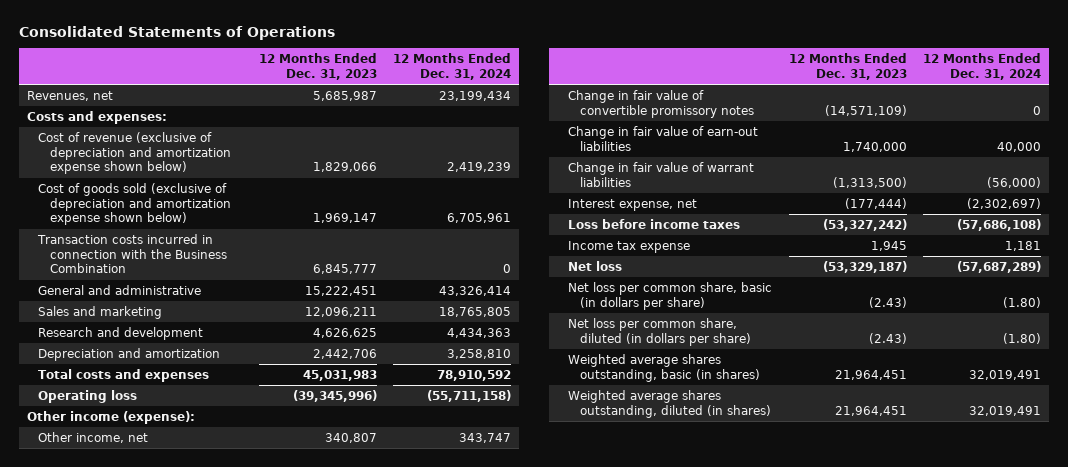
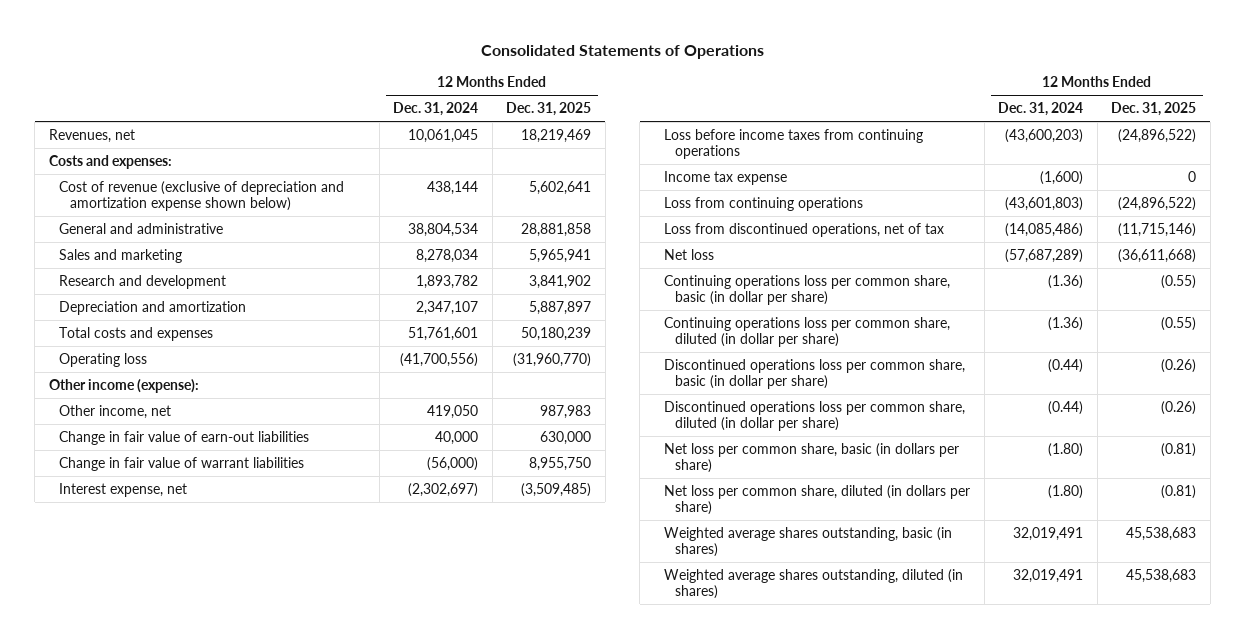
[258,53,377,80] 12 Months Ended Dec. 31, 2023 -> none
none -> [506,102,592,117] Dec. 31, 2025
[439,90,512,101] 23,199,434 -> [408,128,479,143] 10,061,045
[38,182,231,226] Cost of goods sold (exclusive of depreciation and amortization expense shown below) -> none
[37,233,227,274] Transaction costs incurred in connection with the Business Combination -> none
[447,162,512,173] 2,419,239 -> [427,180,479,195] 438,144
[439,285,512,296] 43,326,414 -> [408,222,479,237] 38,804,534
[439,306,512,317] 18,765,805 -> [416,248,479,263] 8,278,034
[447,327,512,338] 4,434,363 -> [416,274,479,289] 1,893,782
[447,348,512,359] 3,258,810 -> [416,300,479,315] 2,347,107
[437,369,512,381] 78,910,592 -> [408,326,479,341] 51,761,601
[427,389,512,402] (55,711,158) -> [400,352,479,367] (41,700,556)
[568,89,754,118] Change in fair value of convertible promissory notes -> none
[459,432,512,443] 343,747 -> [427,404,479,419] 419,050
[568,218,741,229] Loss before income taxes -> [664,128,924,159] Loss before income taxes from continuing operations
[957,218,1042,231] (57,686,108) -> [1005,128,1084,143] (43,600,203)
[1005,240,1042,251] 1,181 -> [1040,170,1084,185] (1,600)
none -> [664,196,864,211] Loss from continuing operations
none -> [664,222,945,237] Loss from discontinued operations, net of tax
none -> [664,274,951,305] Continuing operations loss per common share, basic (in dollar per share)
none -> [664,316,951,347] Continuing operations loss per common share, diluted (in dollar per share)
none -> [664,358,966,389] Discontinued operations loss per common share, basic (in dollar per share)
none -> [664,400,966,431] Discontinued operations loss per common share, diluted (in dollar per share)

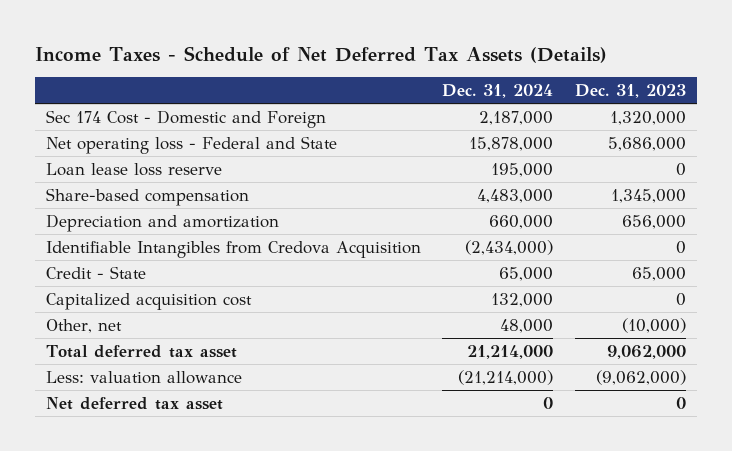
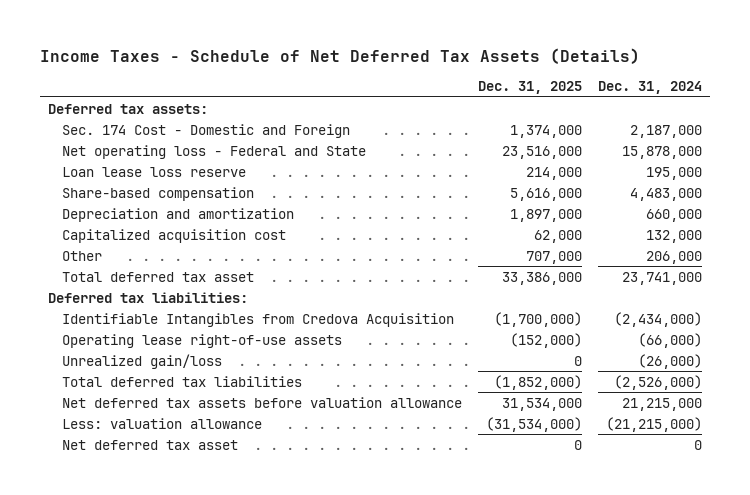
[575,84,687,99] Dec. 31, 2023 -> none
none -> [477,81,582,95] Dec. 31, 2025
none -> [48,103,209,114] Deferred tax assets:
[45,109,326,128] Sec 174 Cost - Domestic and Foreign -> [61,123,350,138] Sec. 174 Cost - Domestic and Foreign
[45,265,146,279] Credit - State -> none
[45,318,122,333] Other, net -> [61,250,102,261] Other
[500,318,554,333] 48,000 -> [645,250,702,264] 206,000
[467,344,554,359] 21,214,000 -> [621,271,702,285] 23,741,000
none -> [48,291,249,303] Deferred tax liabilities:
[45,240,421,258] Identifiable Intangibles from Credova Acquisition -> [61,312,454,327] Identifiable Intangibles from Credova Acquisition
none -> [61,333,342,348] Operating lease right-of-use assets
none -> [61,353,222,369] Unrealized gain/loss
none -> [61,375,302,387] Total deferred tax liabilities
none -> [61,396,462,408] Net deferred tax assets before valuation allowance
[458,369,554,385] (21,214,000) -> [605,416,702,432] (21,215,000)

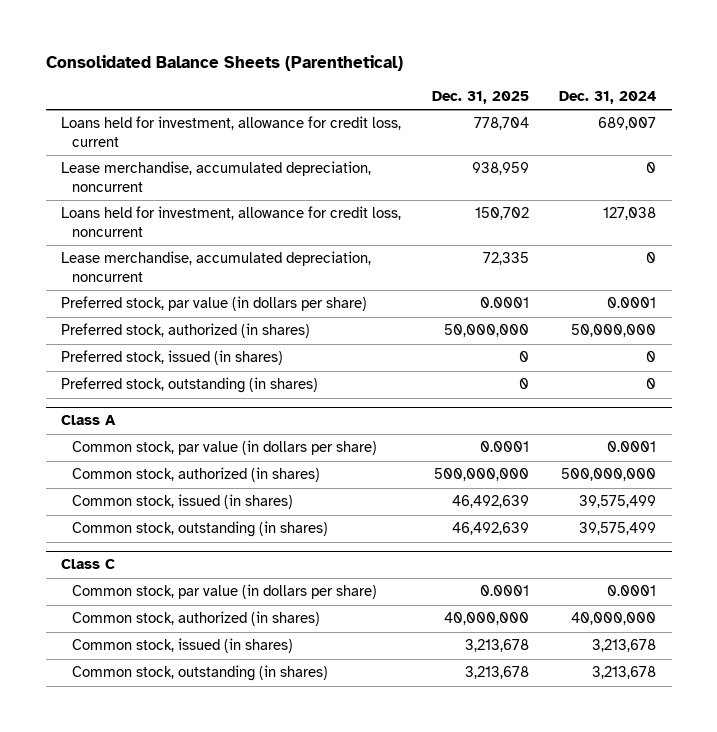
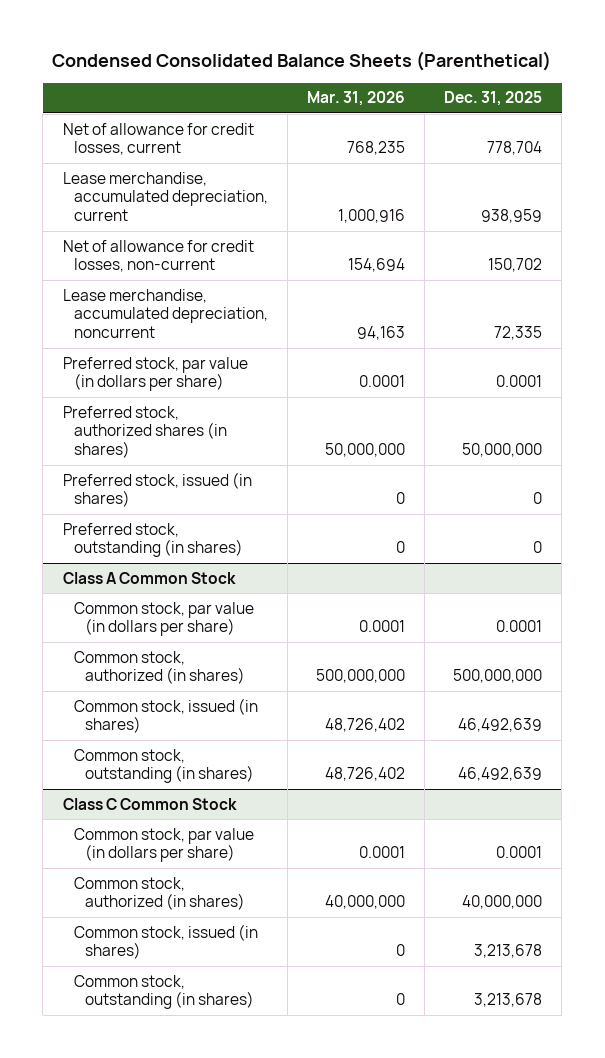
[45,54,403,71] Consolidated Balance Sheets (Parenthetical) -> [52,51,552,72] Condensed Consolidated Balance Sheets (Parenthetical)
[559,90,657,104] Dec. 31, 2024 -> none
none -> [306,91,405,107] Mar. 31, 2026
[61,116,402,147] Loans held for investment, allowance for credit loss, current -> [62,122,254,156] Net of allowance for credit losses, current
[61,161,372,192] Lease merchandise, accumulated depreciation, noncurrent -> [62,171,268,222] Lease merchandise, accumulated depreciation, current
[61,206,402,237] Loans held for investment, allowance for credit loss, noncurrent -> [62,239,254,273] Net of allowance for credit losses, non-current
[61,323,311,339] Preferred stock, authorized (in shares) -> [62,405,227,459] Preferred stock, authorized shares (in shares)
[61,415,117,426] Class A -> [62,571,236,584] Class A Common Stock
[61,559,116,570] Class C -> [62,797,237,810] Class C Common Stock

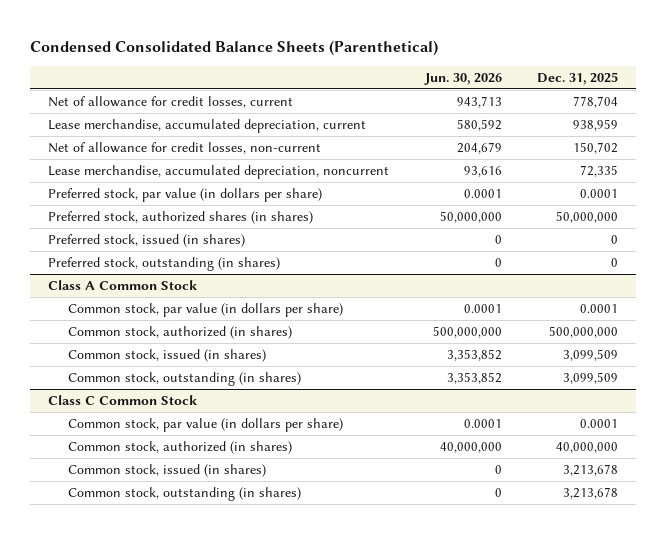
[306,91,405,107] Mar. 31, 2026 -> none
none -> [423,72,502,85] Jun. 30, 2026
[458,718,543,733] 46,492,639 -> [563,349,619,362] 3,099,509
[458,767,543,782] 46,492,639 -> [563,372,619,385] 3,099,509

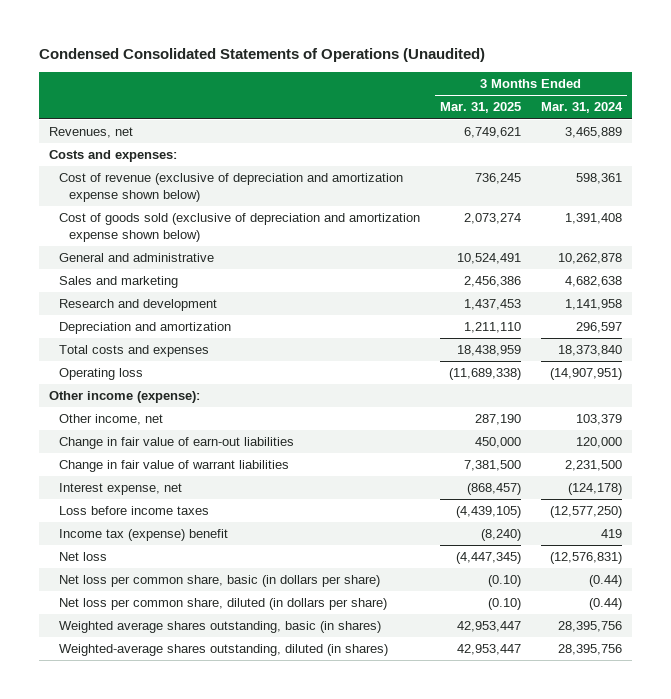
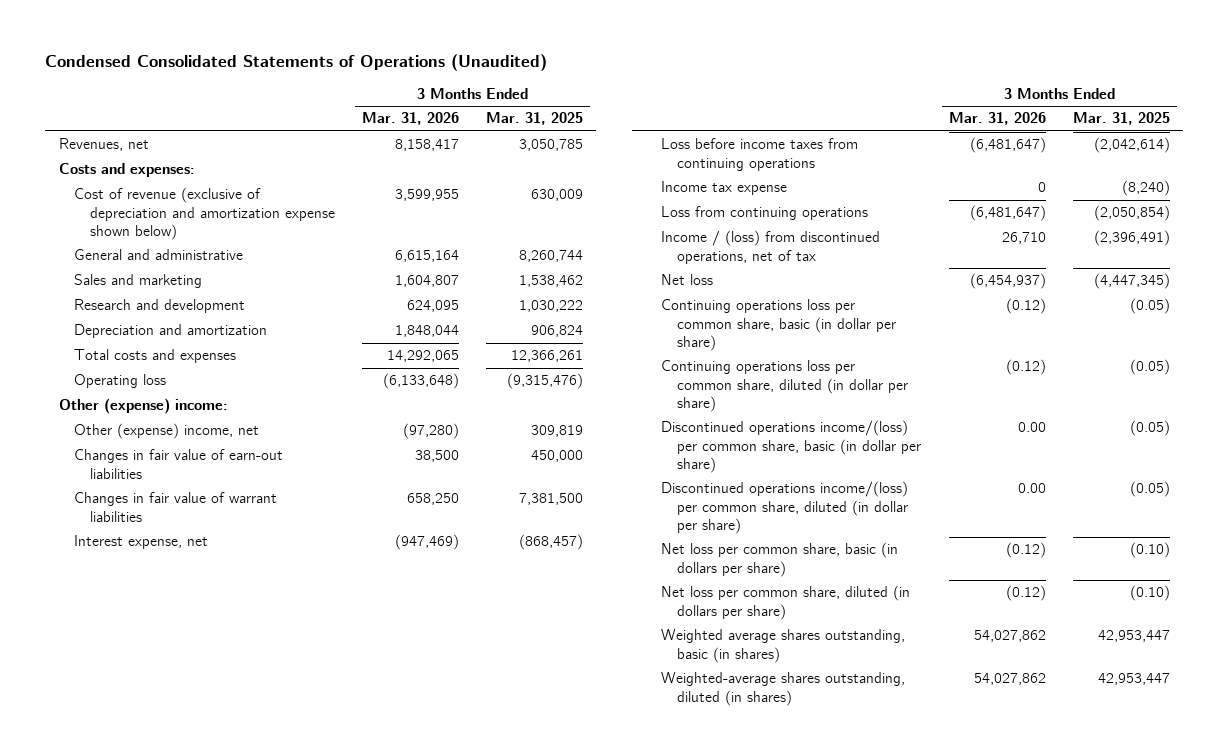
[541,102,624,114] Mar. 31, 2024 -> none
none -> [362,112,460,126] Mar. 31, 2026
[464,127,522,139] 6,749,621 -> [519,139,584,152] 3,050,785
[59,213,421,242] Cost of goods sold (exclusive of depreciation and amortization expense shown below) -> none
[475,173,522,185] 736,245 -> [531,189,584,202] 630,009
[457,253,522,265] 10,524,491 -> [519,250,584,263] 8,260,744
[464,276,522,288] 2,456,386 -> [519,275,584,288] 1,538,462
[464,299,522,311] 1,437,453 -> [519,300,584,313] 1,030,222
[464,322,522,334] 1,211,110 -> [531,325,584,338] 906,824
[457,345,522,357] 18,438,959 -> [511,350,584,363] 12,366,261
[449,368,522,381] (11,689,338) -> [507,373,584,390] (9,315,476)
[49,391,201,404] Other income (expense): -> [58,398,228,415] Other (expense) income:
[59,414,164,426] Other income, net -> [74,423,260,440] Other (expense) income, net
[475,414,522,426] 287,190 -> [531,425,584,438] 309,819
[59,437,295,450] Change in fair value of earn-out liabilities -> [74,449,284,479] Changes in fair value of earn-out liabilities
[59,460,290,473] Change in fair value of warrant liabilities -> [74,492,278,522] Changes in fair value of warrant liabilities
[59,506,210,516] Loss before income taxes -> [661,138,859,171] Loss before income taxes from continuing operations
[456,506,522,519] (4,439,105) -> [1093,137,1170,154] (2,042,614)
[59,529,229,542] Income tax (expense) benefit -> [661,181,788,196] Income tax expense
none -> [661,206,869,221] Loss from continuing operations
none -> [661,230,881,264] Income / (loss) from discontinued operations, net of tax
none -> [661,299,897,351] Continuing operations loss per common share, basic (in dollar per share)
none -> [661,360,909,412] Continuing operations loss per common share, diluted (in dollar per share)
none -> [661,420,922,473] Discontinued operations income/(loss) per common share, basic (in dollar per share)
none -> [661,481,909,534] Discontinued operations income/(loss) per common share, diluted (in dollar per share)

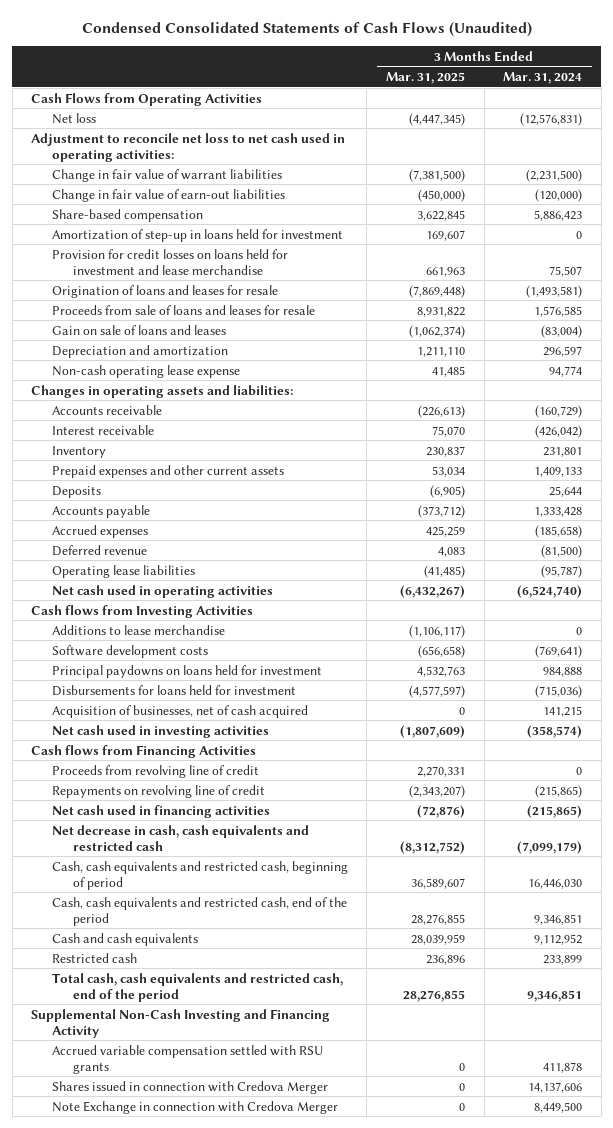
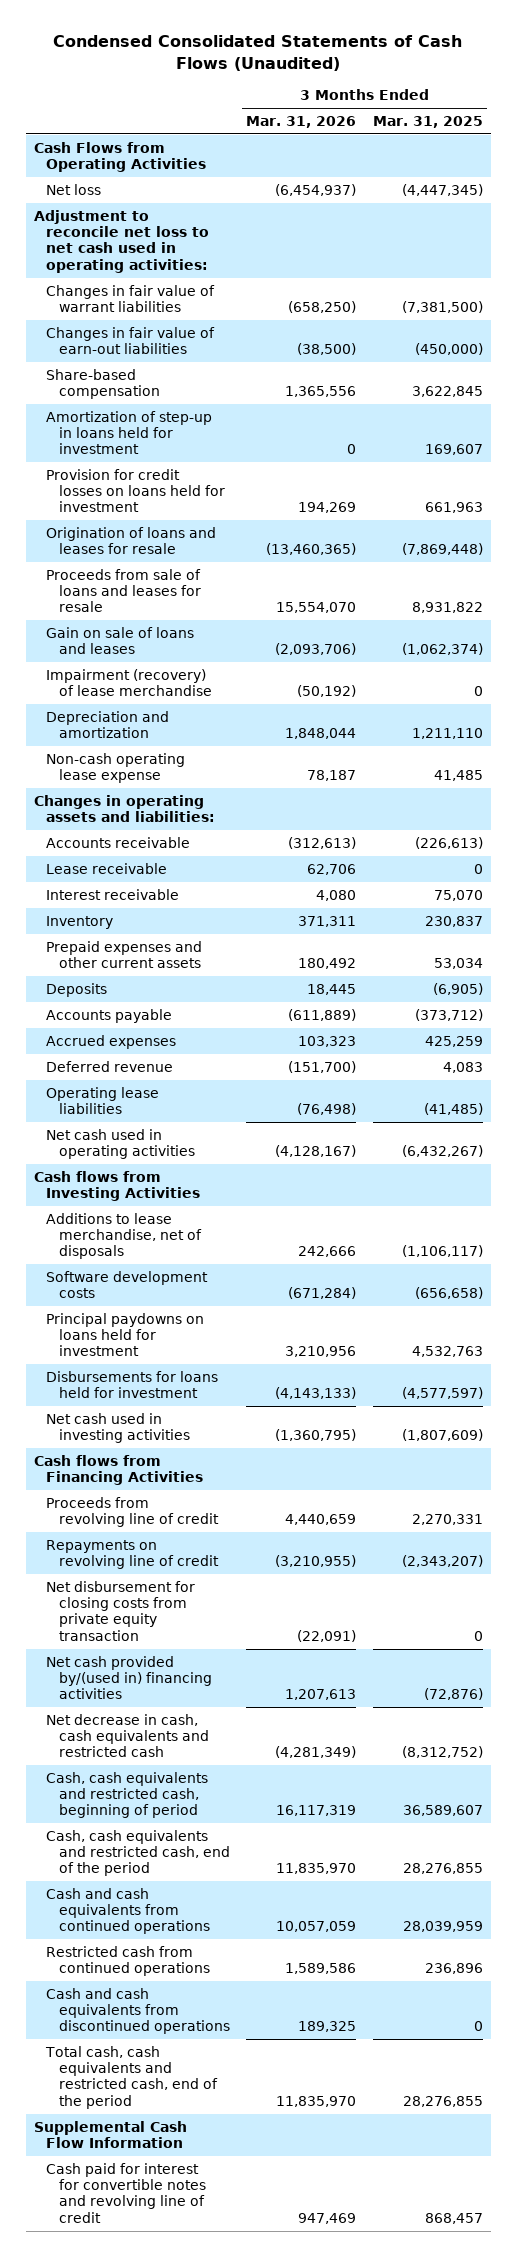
[503,71,583,84] Mar. 31, 2024 -> none
none -> [246,115,357,128] Mar. 31, 2026
[51,168,282,182] Change in fair value of warrant liabilities -> [46,284,216,313] Changes in fair value of warrant liabilities
[51,188,285,202] Change in fair value of earn-out liabilities -> [46,326,216,355] Changes in fair value of earn-out liabilities
[51,248,288,275] Provision for credit losses on loans held for investment and lease merchandise -> [46,468,226,513] Provision for credit losses on loans held for investment
none -> [46,668,213,697] Impairment (recovery) of lease merchandise
none -> [46,862,168,874] Lease receivable
[51,624,225,635] Additions to lease merchandise -> [46,1212,203,1260] Additions to lease merchandise, net of disposals
[51,704,308,718] Acquisition of businesses, net of cash acquired -> none
none -> [46,1580,196,1641] Net disbursement for closing costs from private equity transaction
[51,804,270,818] Net cash used in financing activities -> [46,1655,213,1700] Net cash provided by/(used in) financing activities
[51,932,198,946] Cash and cash equivalents -> [46,1887,211,1935] Cash and cash equivalents from continued operations
[51,952,137,963] Restricted cash -> [46,1945,211,1977] Restricted cash from continued operations
none -> [46,1987,231,2035] Cash and cash equivalents from discontinued operations
[51,1044,323,1074] Accrued variable compensation settled with RSU grants -> none
[51,1080,328,1094] Shares issued in connection with Credova Merger -> none
[51,1100,338,1114] Note Exchange in connection with Credova Merger -> none
[31,1008,331,1038] Supplemental Non-Cash Investing and Financing Activity -> [33,2120,187,2149] Supplemental Cash Flow Information
none -> [46,2162,207,2223] Cash paid for interest for convertible notes and revolving line of credit

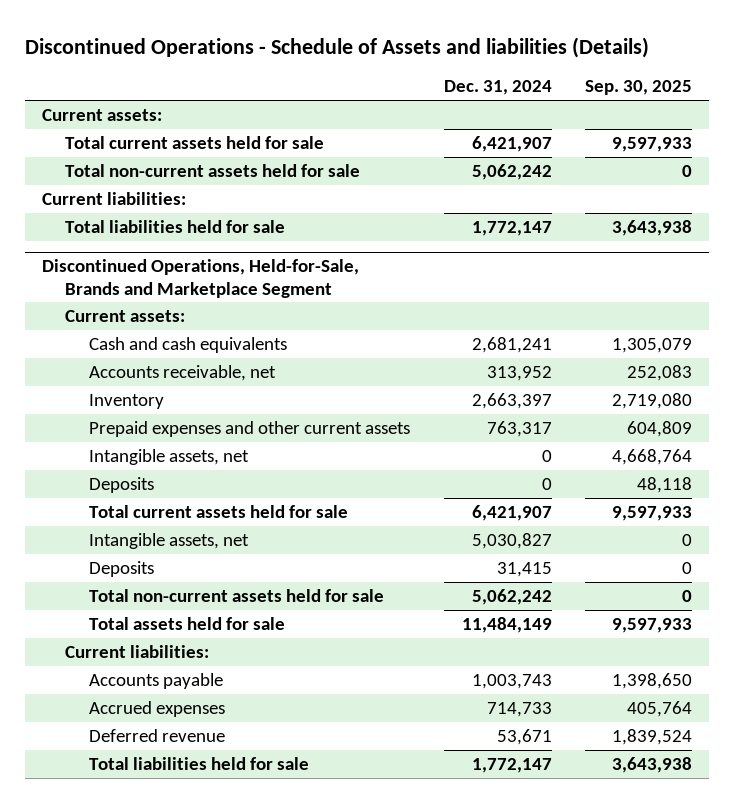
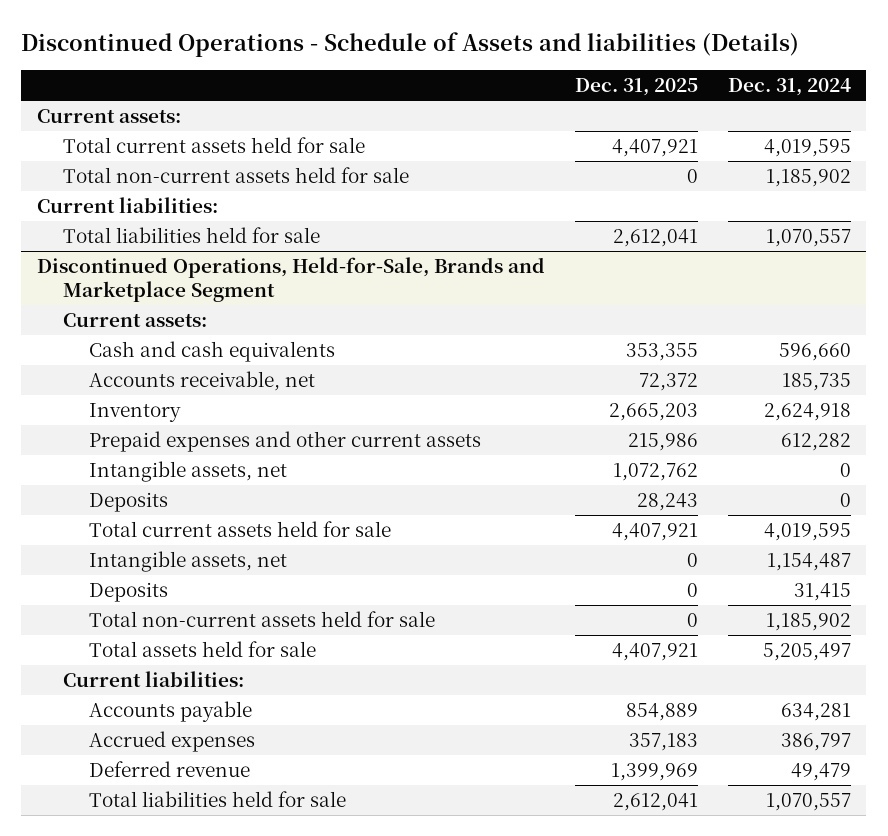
[585,80,693,96] Sep. 30, 2025 -> none
none -> [574,78,698,97] Dec. 31, 2025
[471,136,552,153] 6,421,907 -> [764,138,852,157] 4,019,595
[471,164,552,181] 5,062,242 -> [766,168,852,187] 1,185,902
[471,221,552,237] 1,772,147 -> [766,228,852,247] 1,070,557
[471,337,552,354] 2,681,241 -> [779,342,852,361] 596,660
[486,366,552,382] 313,952 -> [782,372,852,391] 185,735
[471,393,552,410] 2,663,397 -> [764,402,852,421] 2,624,918
[486,421,552,438] 763,317 -> [781,432,852,451] 612,282
[471,505,552,522] 6,421,907 -> [764,522,852,541] 4,019,595
[471,533,552,550] 5,030,827 -> [767,552,852,571] 1,154,487
[471,589,552,606] 5,062,242 -> [766,612,852,631] 1,185,902
[461,617,552,634] 11,484,149 -> [763,642,852,661] 5,205,497
[471,674,552,690] 1,003,743 -> [781,702,852,721] 634,281
[486,702,552,718] 714,733 -> [781,732,852,751] 386,797
[496,729,552,746] 53,671 -> [791,762,852,781] 49,479
[471,758,552,774] 1,772,147 -> [766,792,852,811] 1,070,557

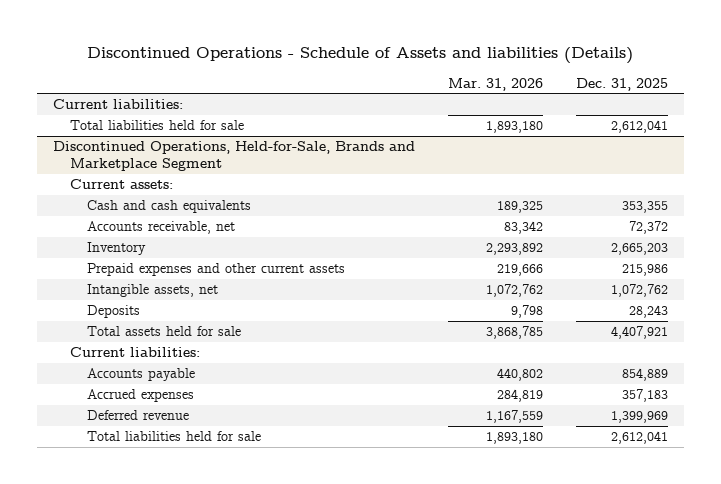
[728,78,852,97] Dec. 31, 2024 -> none
none -> [447,77,543,91] Mar. 31, 2026
[36,108,181,123] Current assets: -> none
[62,136,365,153] Total current assets held for sale -> none
[62,166,409,183] Total non-current assets held for sale -> none
[89,520,392,537] Total current assets held for sale -> none
[89,550,288,572] Intangible assets, net -> none
[89,581,169,602] Deposits -> none
[89,610,436,627] Total non-current assets held for sale -> none

